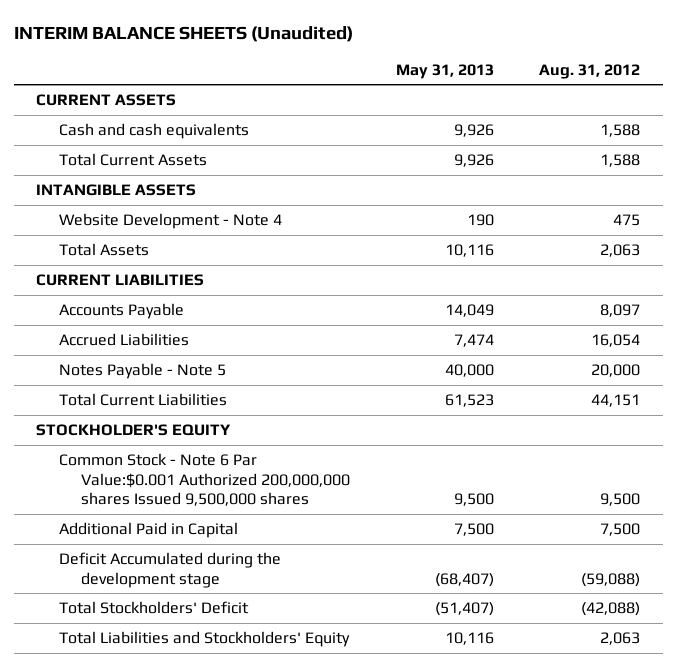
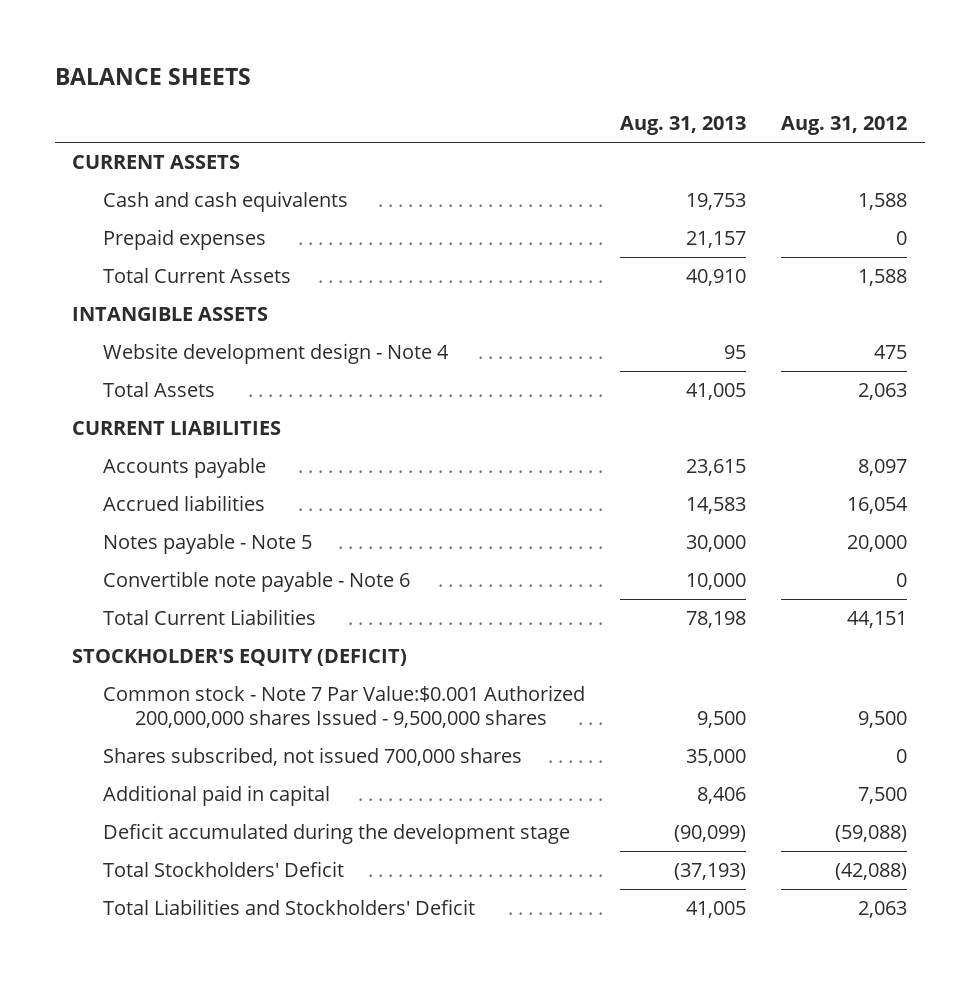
[13,25,353,42] INTERIM BALANCE SHEETS (Unaudited) -> [54,67,251,85] BALANCE SHEETS
[395,63,494,79] May 31, 2013 -> none
none -> [620,116,747,136] Aug. 31, 2013
none -> [103,228,267,250] Prepaid expenses
[58,213,282,230] Website Development - Note 4 -> [103,342,450,364] Website development design - Note 4
[58,303,184,320] Accounts Payable -> [103,457,267,478] Accounts payable
[58,333,189,347] Accrued Liabilities -> [103,494,266,511] Accrued liabilities
[58,363,226,380] Notes Payable - Note 5 -> [103,533,313,554] Notes payable - Note 5
none -> [103,570,411,592] Convertible note payable - Note 6
[36,424,232,437] STOCKHOLDER'S EQUITY -> [72,648,408,666] STOCKHOLDER'S EQUITY (DEFICIT)
[58,453,350,507] Common Stock - Note 6 Par Value:$0.001 Authorized 200,000,000 shares Issued 9,500,000 shares -> [103,684,586,728] Common stock - Note 7 Par Value:$0.001 Authorized 200,000,000 shares Issued - 9,500,000 shares
none -> [103,746,523,766] Shares subscribed, not issued 700,000 shares
[58,522,238,539] Additional Paid in Capital -> [103,784,331,806] Additional paid in capital
[58,552,281,588] Deficit Accumulated during the development stage -> [103,822,571,844] Deficit accumulated during the development stage
[58,631,350,648] Total Liabilities and Stockholders' Equity -> [103,898,476,915] Total Liabilities and Stockholders' Deficit

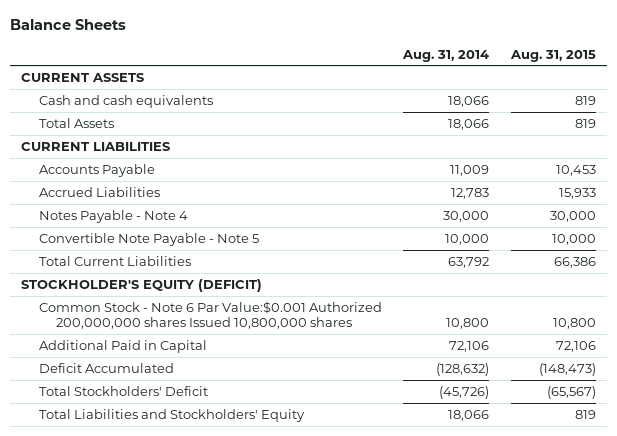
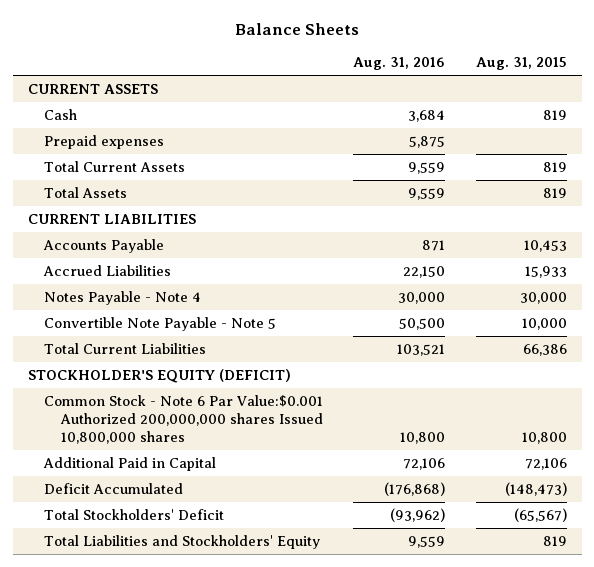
[402,49,490,62] Aug. 31, 2014 -> none
none -> [353,57,446,71] Aug. 31, 2016
[38,94,213,108] Cash and cash equivalents -> [44,108,78,120] Cash
none -> [44,134,165,149] Prepaid expenses
none -> [44,160,186,172] Total Current Assets

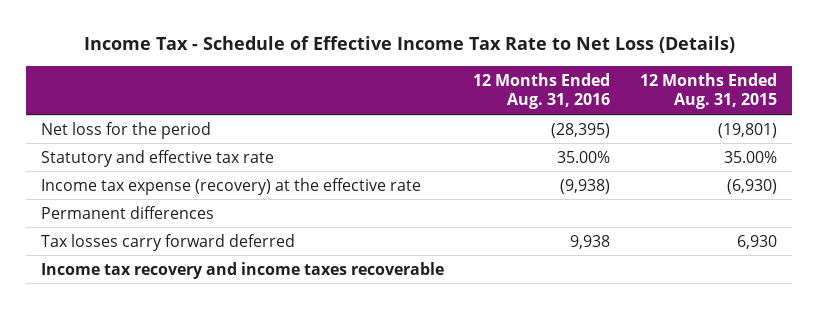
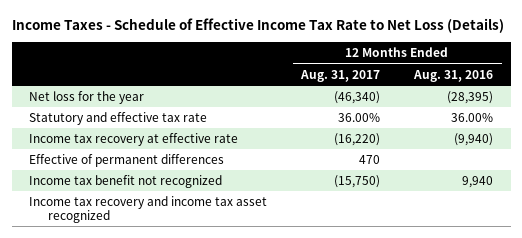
[83,36,735,54] Income Tax - Schedule of Effective Income Tax Rate to Net Loss (Details) -> [11,18,504,34] Income Taxes - Schedule of Effective Income Tax Rate to Net Loss (Details)
[640,72,778,110] 12 Months Ended Aug. 31, 2015 -> none
none -> [300,69,381,82] Aug. 31, 2017
[40,233,295,251] Tax losses carry forward deferred -> none
[40,121,211,139] Net loss for the period -> [29,91,145,105] Net loss for the year
[557,150,611,163] 35.00% -> [451,113,494,123] 36.00%
[40,177,421,195] Income tax expense (recovery) at the effective rate -> [29,133,239,147] Income tax recovery at effective rate
[560,178,611,194] (9,938) -> [454,133,494,147] (9,940)
[40,205,214,219] Permanent differences -> [29,154,225,168] Effective of permanent differences
none -> [29,175,223,189] Income tax benefit not recognized
[40,261,444,279] Income tax recovery and income taxes recoverable -> [29,196,268,223] Income tax recovery and income tax asset recognized

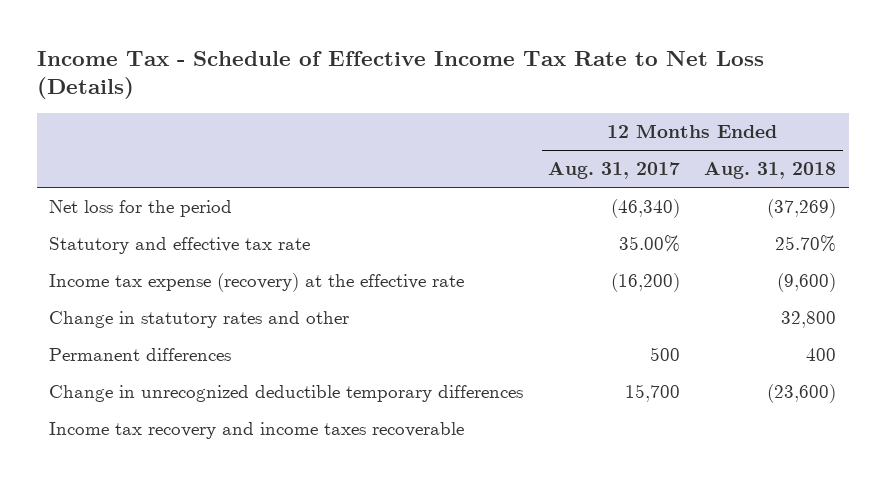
[11,18,504,34] Income Taxes - Schedule of Effective Income Tax Rate to Net Loss (Details) -> [36,50,764,100] Income Tax - Schedule of Effective Income Tax Rate to Net Loss (Details)
[413,69,494,82] Aug. 31, 2016 -> none
none -> [704,162,837,180] Aug. 31, 2018
[29,175,223,189] Income tax benefit not recognized -> none
[29,91,145,105] Net loss for the year -> [49,200,233,218] Net loss for the period
[338,113,381,123] 36.00% -> [618,235,680,253] 35.00%
[29,133,239,147] Income tax recovery at effective rate -> [49,273,465,293] Income tax expense (recovery) at the effective rate
[334,133,381,147] (16,220) -> [610,273,680,293] (16,200)
none -> [49,311,350,329] Change in statutory rates and other
[29,154,225,168] Effective of permanent differences -> [49,348,232,362] Permanent differences
[359,155,381,165] 470 -> [649,347,680,362] 500
none -> [49,385,524,403] Change in unrecognized deductible temporary differences
[29,196,268,223] Income tax recovery and income tax asset recognized -> [49,422,465,440] Income tax recovery and income taxes recoverable

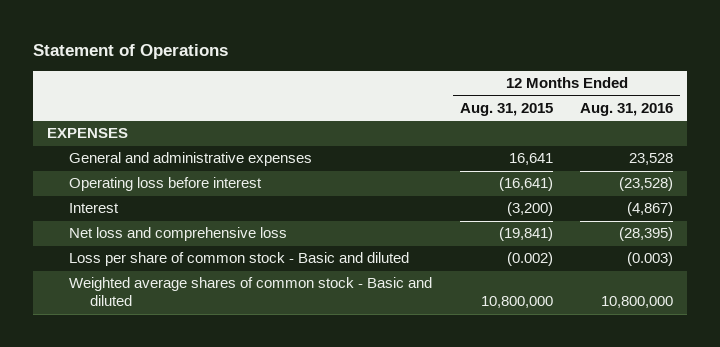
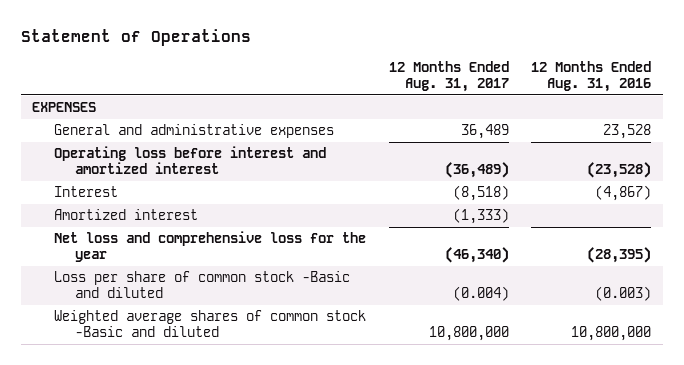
[459,103,553,117] Aug. 31, 2015 -> none
none -> [388,61,509,92] 12 Months Ended Aug. 31, 2017
[68,177,262,192] Operating loss before interest -> [53,146,326,175] Operating loss before interest and amortized interest
none -> [53,209,198,221] Amortized interest
[68,227,287,242] Net loss and comprehensive loss -> [53,231,366,263] Net loss and comprehensive loss for the year
[68,252,409,267] Loss per share of common stock - Basic and diluted -> [53,271,350,299] Loss per share of common stock -Basic and diluted
[68,277,432,307] Weighted average shares of common stock - Basic and diluted -> [53,310,366,338] Weighted average shares of common stock -Basic and diluted

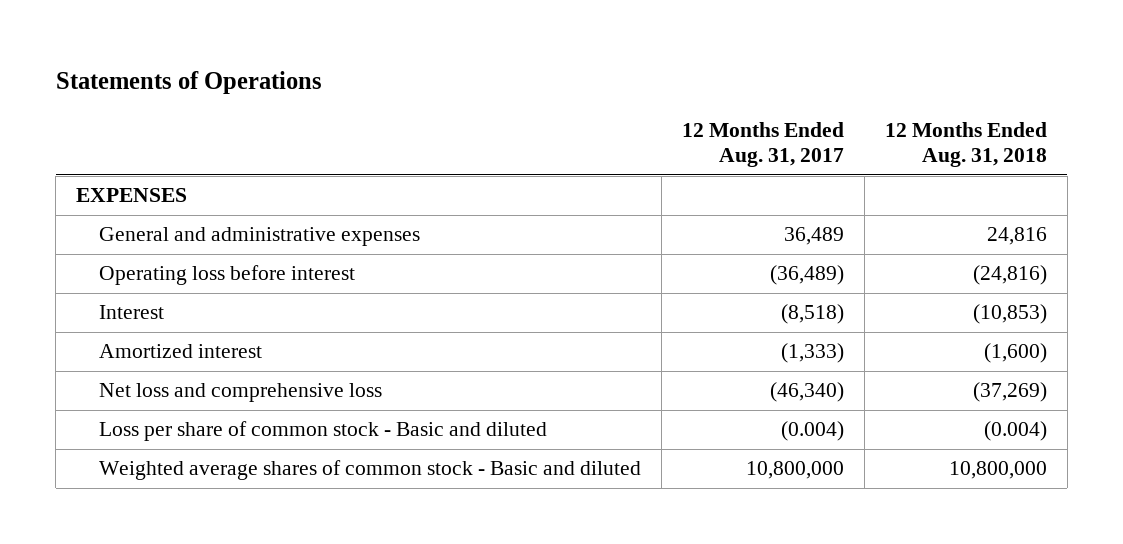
[20,28,251,46] Statement of Operations -> [55,70,322,94] Statements of Operations
[531,61,652,92] 12 Months Ended Aug. 31, 2016 -> none
none -> [884,121,1047,168] 12 Months Ended Aug. 31, 2018
[53,146,326,175] Operating loss before interest and amortized interest -> [98,265,355,286] Operating loss before interest
[53,231,366,263] Net loss and comprehensive loss for the year -> [98,383,382,403] Net loss and comprehensive loss
[53,271,350,299] Loss per share of common stock -Basic and diluted -> [98,421,547,442] Loss per share of common stock - Basic and diluted
[53,310,366,338] Weighted average shares of common stock -Basic and diluted -> [98,460,641,481] Weighted average shares of common stock - Basic and diluted

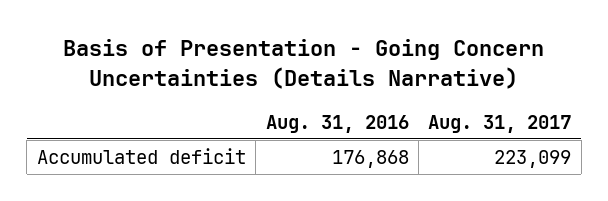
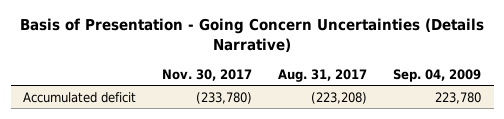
[265,114,409,133] Aug. 31, 2016 -> none
none -> [162,68,253,81] Nov. 30, 2017
none -> [392,68,481,82] Sep. 04, 2009
[494,149,572,168] 223,099 -> [311,91,368,104] (223,208)

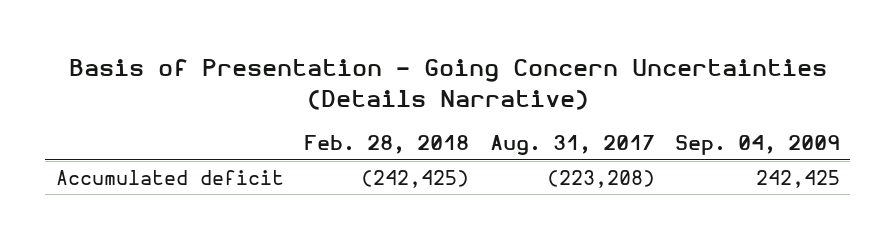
[162,68,253,81] Nov. 30, 2017 -> none
none -> [304,135,470,155] Feb. 28, 2018
[434,91,481,104] 223,780 -> [756,170,841,189] 242,425

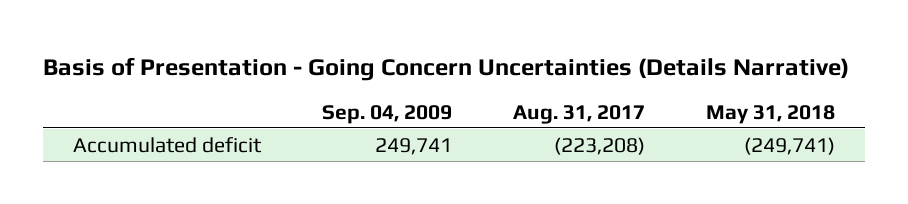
[304,135,470,155] Feb. 28, 2018 -> none
none -> [705,104,835,124] May 31, 2018
[756,170,841,189] 242,425 -> [375,137,453,155] 249,741

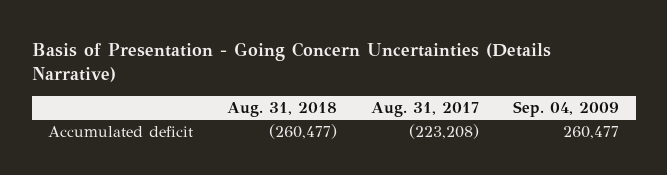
[705,104,835,124] May 31, 2018 -> none
none -> [227,102,338,118] Aug. 31, 2018
[375,137,453,155] 249,741 -> [562,125,619,139] 260,477

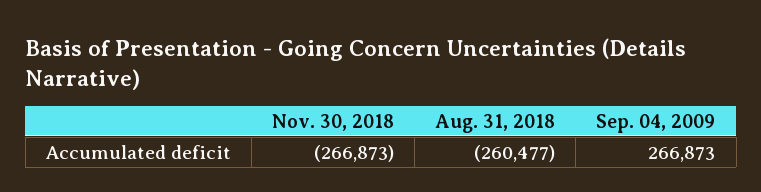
[371,102,480,118] Aug. 31, 2017 -> none
none -> [272,113,395,131] Nov. 30, 2018
[562,125,619,139] 260,477 -> [648,145,716,162] 266,873

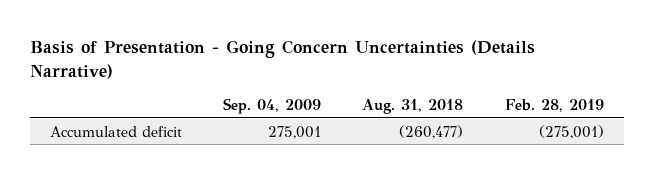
[272,113,395,131] Nov. 30, 2018 -> none
none -> [504,99,604,113] Feb. 28, 2019
[648,145,716,162] 266,873 -> [268,125,322,139] 275,001

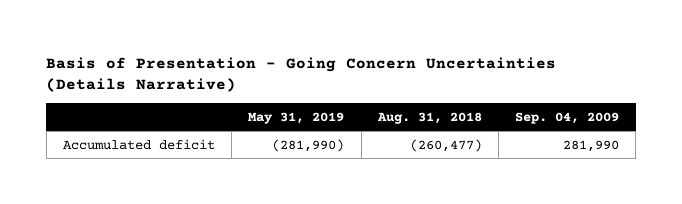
[504,99,604,113] Feb. 28, 2019 -> none
none -> [248,111,345,124] May 31, 2019
[268,125,322,139] 275,001 -> [563,139,620,152] 281,990

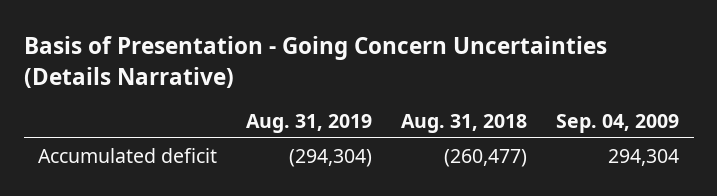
[248,111,345,124] May 31, 2019 -> none
none -> [246,114,373,134] Aug. 31, 2019
[563,139,620,152] 281,990 -> [608,148,680,166] 294,304

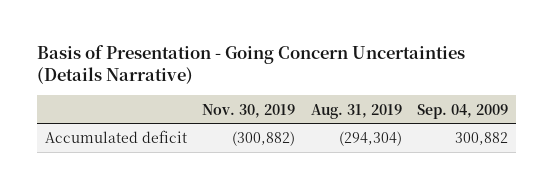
[401,114,528,134] Aug. 31, 2018 -> none
none -> [202,103,296,118] Nov. 30, 2019
[608,148,680,166] 294,304 -> [455,132,509,146] 300,882

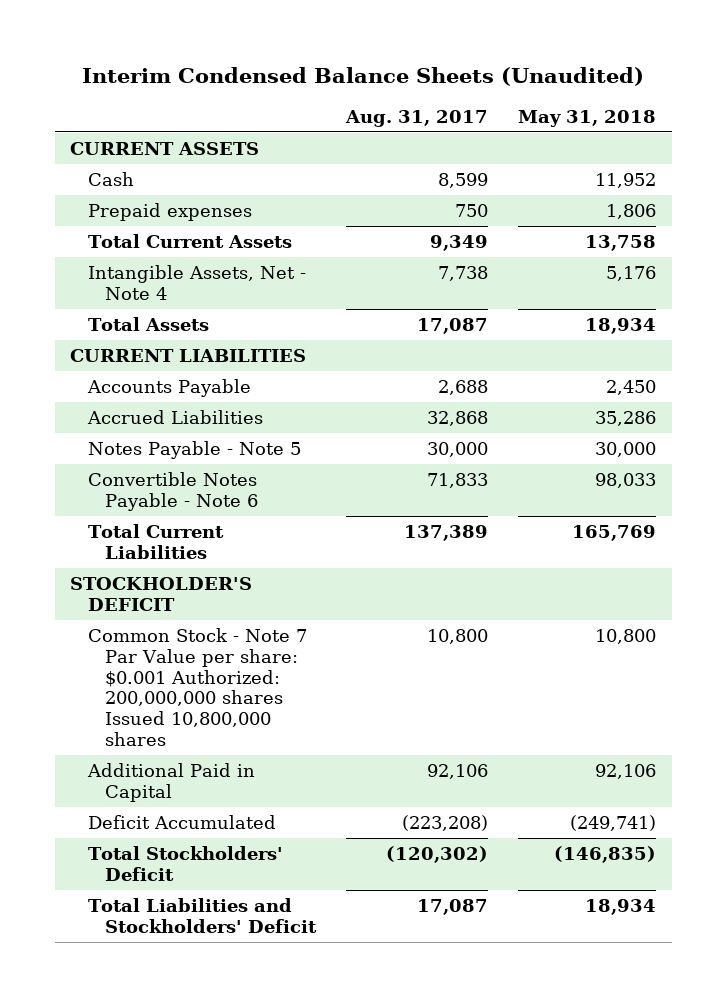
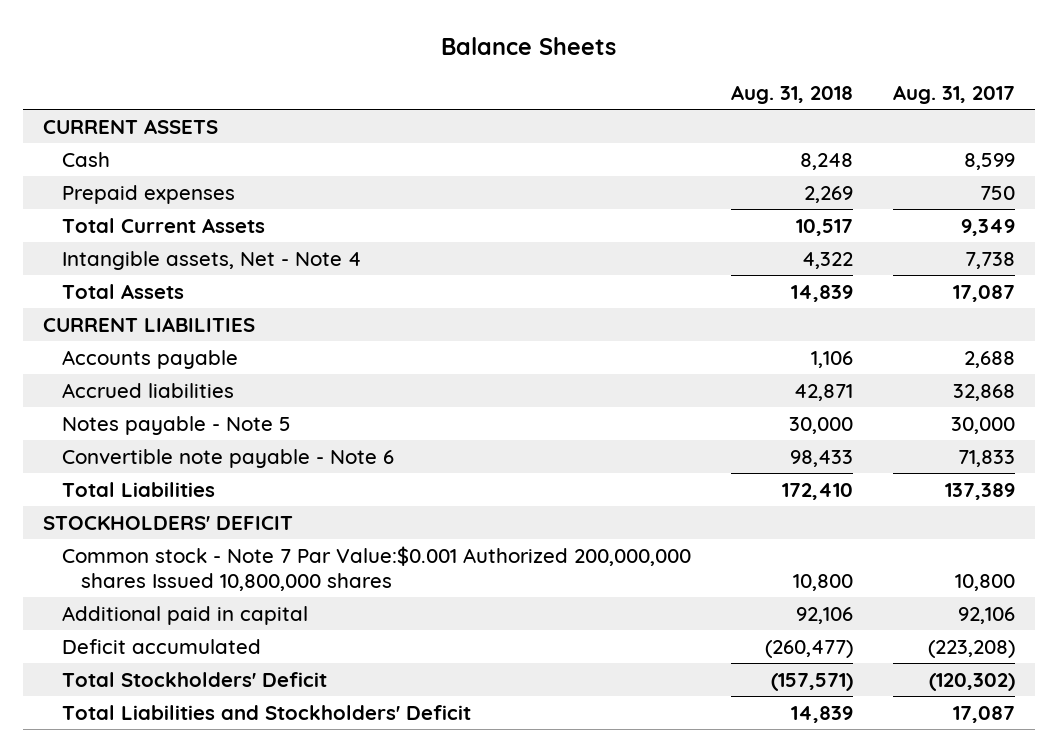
[82,66,645,86] Interim Condensed Balance Sheets (Unaudited) -> [441,37,617,56] Balance Sheets
[518,109,657,127] May 31, 2018 -> none
none -> [731,84,854,104] Aug. 31, 2018
[87,265,306,300] Intangible Assets, Net - Note 4 -> [62,251,362,271] Intangible assets, Net - Note 4
[86,379,251,398] Accounts Payable -> [62,350,239,370] Accounts payable
[86,410,263,425] Accrued Liabilities -> [62,383,235,399] Accrued liabilities
[87,441,301,460] Notes Payable - Note 5 -> [62,416,292,436] Notes payable - Note 5
[87,472,259,511] Convertible Notes Payable - Note 6 -> [62,449,395,469] Convertible note payable - Note 6
[87,524,224,559] Total Current Liabilities -> [62,482,216,498] Total Liabilities
[70,577,253,611] STOCKHOLDER'S DEFICIT -> [43,516,294,531] STOCKHOLDERS' DEFICIT
[87,628,307,746] Common Stock - Note 7 Par Value per share: $0.001 Authorized: 200,000,000 shares Issued 10,800,000 shares -> [62,546,692,592] Common stock - Note 7 Par Value:$0.001 Authorized 200,000,000 shares Issued 10,800,000 shares
[86,763,255,802] Additional Paid in Capital -> [62,606,309,626] Additional paid in capital
[87,815,276,830] Deficit Accumulated -> [62,639,262,655] Deficit accumulated

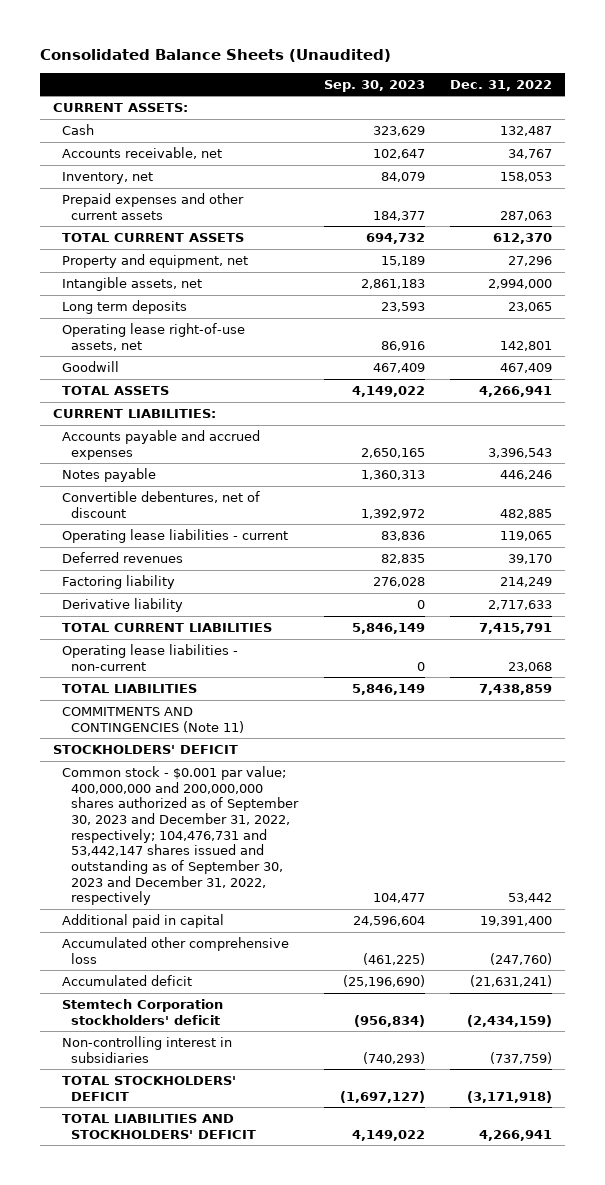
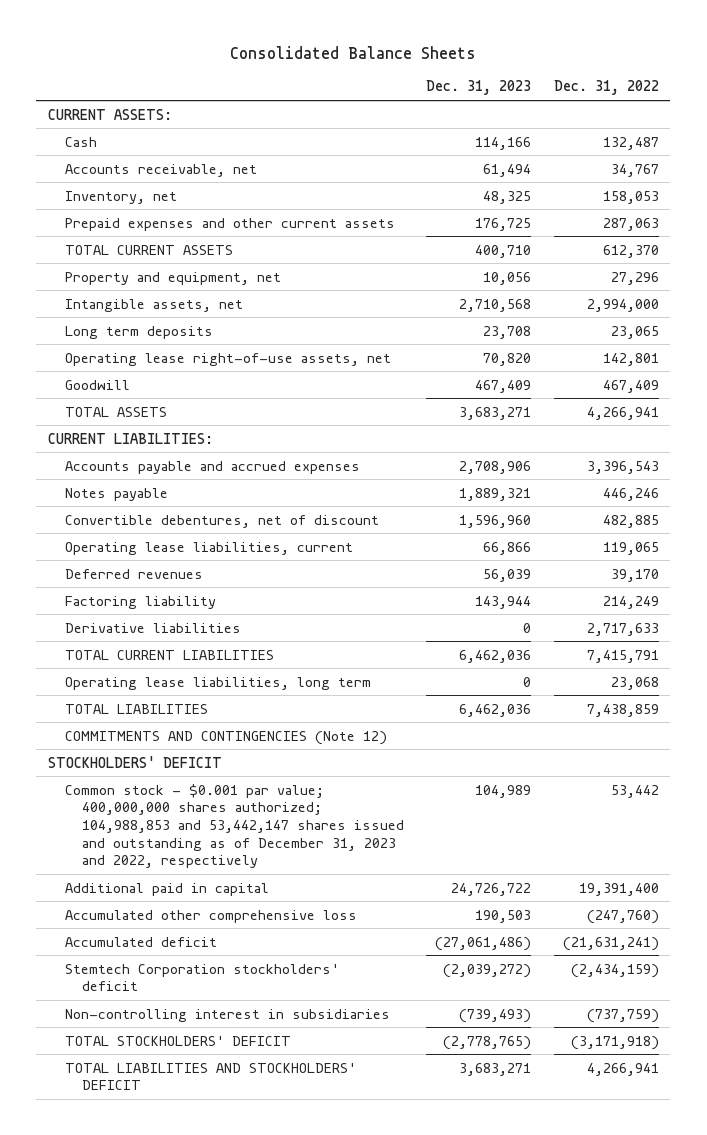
[40,48,392,62] Consolidated Balance Sheets (Unaudited) -> [230,45,477,59] Consolidated Balance Sheets
[323,79,425,92] Sep. 30, 2023 -> none
none -> [426,80,532,96] Dec. 31, 2023
[62,529,289,544] Operating lease liabilities - current -> [64,541,353,555] Operating lease liabilities, current
[62,598,184,613] Derivative liability -> [64,622,241,633] Derivative liabilities
[62,644,239,671] Operating lease liabilities - non-current -> [64,676,371,690] Operating lease liabilities, long term
[62,707,245,733] COMMITMENTS AND CONTINGENCIES (Note 11) -> [64,730,387,745] COMMITMENTS AND CONTINGENCIES (Note 12)
[62,766,300,906] Common stock - $0.001 par value; 400,000,000 and 200,000,000 shares authorized as of September 30, 2023 and December 31, 2022, respectively; 104,476,731 and 53,442,147 shares issued and outstanding as of September 30, 2023 and December 31, 2022, respectively -> [64,783,404,869] Common stock - $0.001 par value; 400,000,000 shares authorized; 104,988,853 and 53,442,147 shares issued and outstanding as of December 31, 2023 and 2022, respectively

